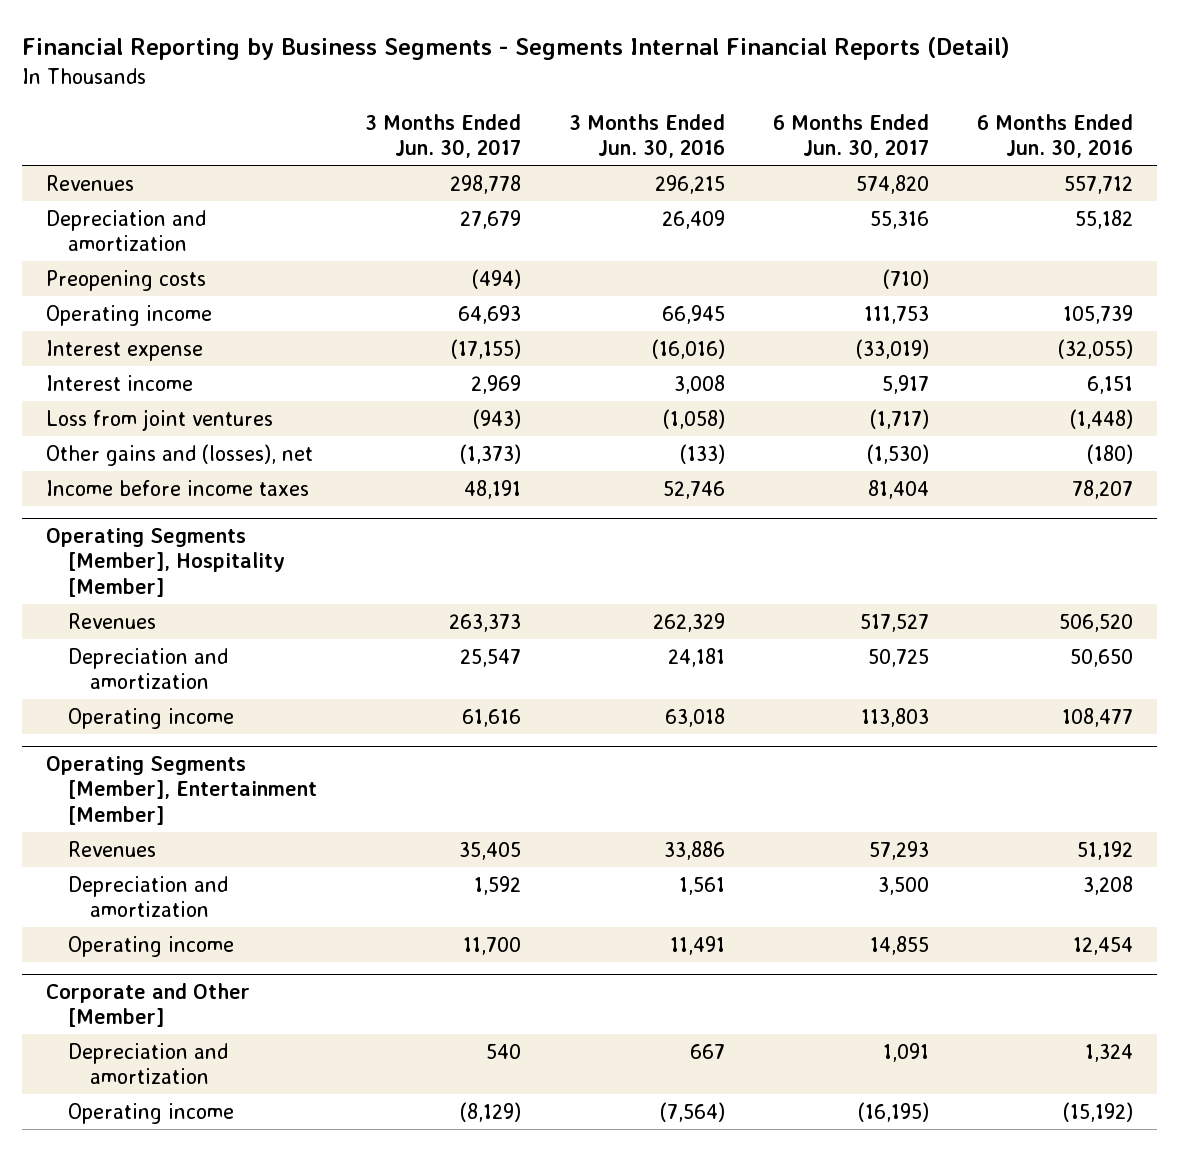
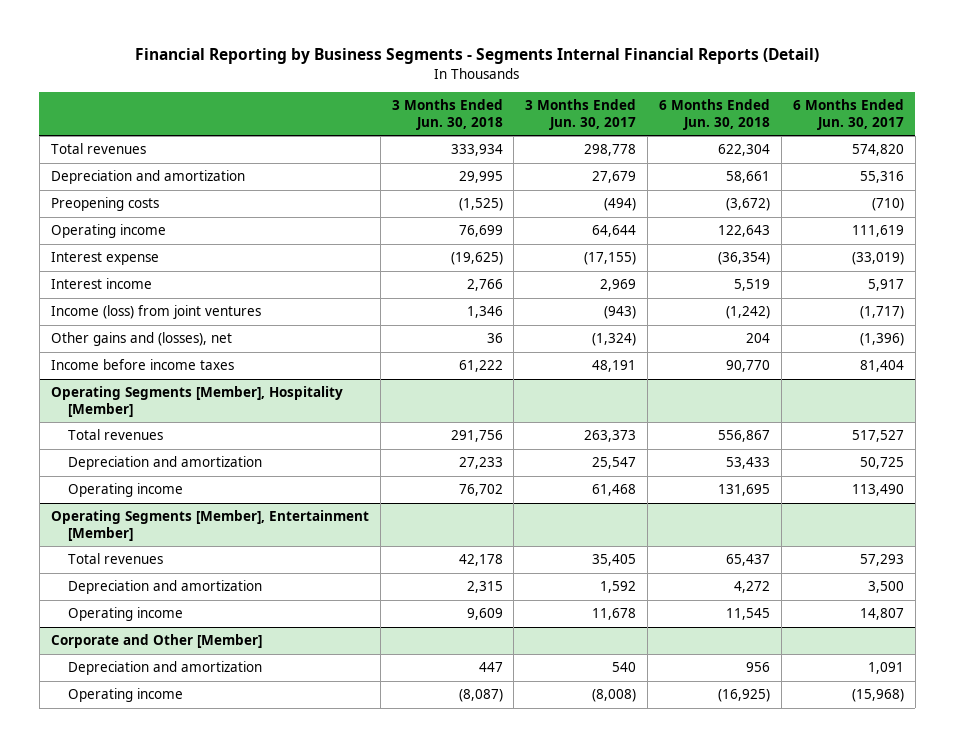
[568,114,725,159] 3 Months Ended Jun. 30, 2016 -> none
[976,114,1133,159] 6 Months Ended Jun. 30, 2016 -> none
none -> [391,99,503,130] 3 Months Ended Jun. 30, 2018
none -> [659,99,771,130] 6 Months Ended Jun. 30, 2018
[45,174,134,191] Revenues -> [50,143,146,155] Total revenues
[458,304,522,324] 64,693 -> [592,225,637,238] 64,644
[863,305,929,324] 111,753 -> [851,225,904,238] 111,619
[45,408,273,431] Loss from joint ventures -> [50,305,261,320] Income (loss) from joint ventures
[460,443,522,464] (1,373) -> [592,333,637,347] (1,324)
[866,443,929,464] (1,530) -> [859,333,904,347] (1,396)
[68,612,157,629] Revenues -> [67,429,163,441] Total revenues
[462,708,522,727] 61,616 -> [592,484,637,497] 61,468
[860,707,929,727] 113,803 -> [851,484,904,497] 113,490
[68,840,157,857] Revenues -> [67,553,163,565] Total revenues
[463,936,522,955] 11,700 -> [592,608,637,621] 11,678
[869,935,929,955] 14,855 -> [859,608,904,621] 14,807
[460,1101,522,1122] (8,129) -> [592,689,637,703] (8,008)
[857,1101,929,1122] (16,195) -> [851,689,904,703] (15,968)

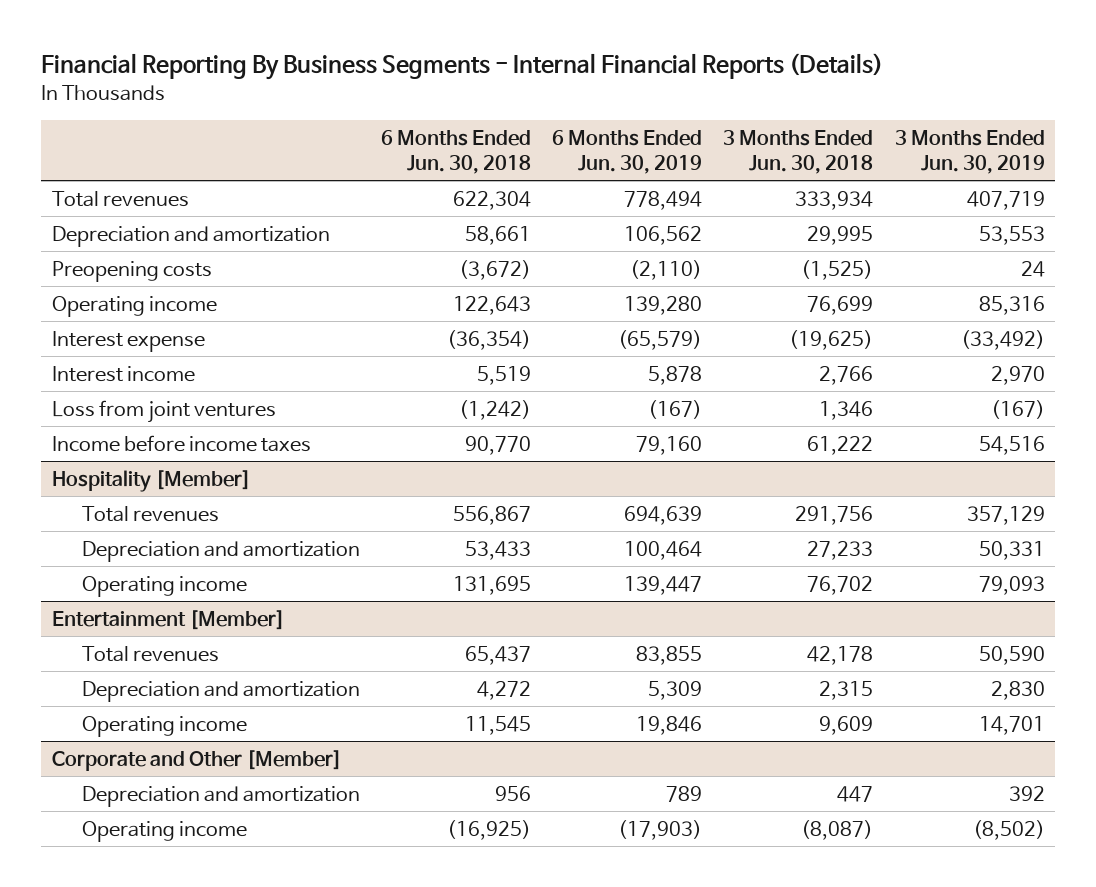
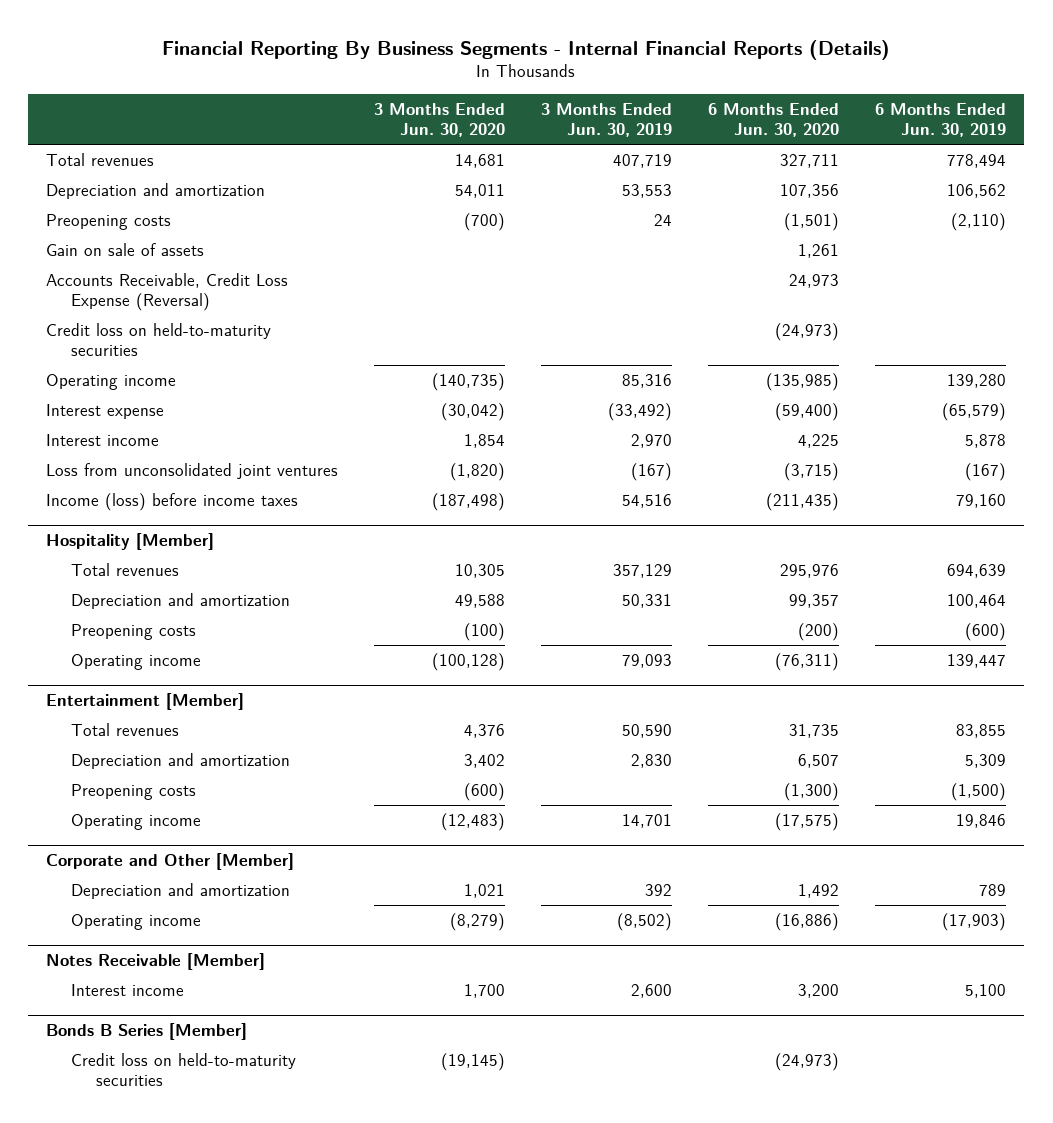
[380,129,531,175] 6 Months Ended Jun. 30, 2018 -> none
[723,129,874,175] 3 Months Ended Jun. 30, 2018 -> none
none -> [374,103,506,138] 3 Months Ended Jun. 30, 2020
none -> [708,103,840,138] 6 Months Ended Jun. 30, 2020
none -> [46,242,205,256] Gain on sale of assets
none -> [46,272,289,311] Accounts Receivable, Credit Loss Expense (Reversal)
none -> [46,322,272,356] Credit loss on held-to-maturity securities
[51,399,276,423] Loss from joint ventures -> [46,462,339,479] Loss from unconsolidated joint ventures
[51,434,311,452] Income before income taxes -> [46,492,299,511] Income (loss) before income taxes
none -> [71,623,197,640] Preopening costs
none -> [71,783,197,800] Preopening costs
none -> [46,952,266,970] Notes Receivable [Member]
none -> [71,983,185,996] Interest income
none -> [46,1022,248,1040] Bonds B Series [Member]
none -> [71,1052,297,1086] Credit loss on held-to-maturity securities

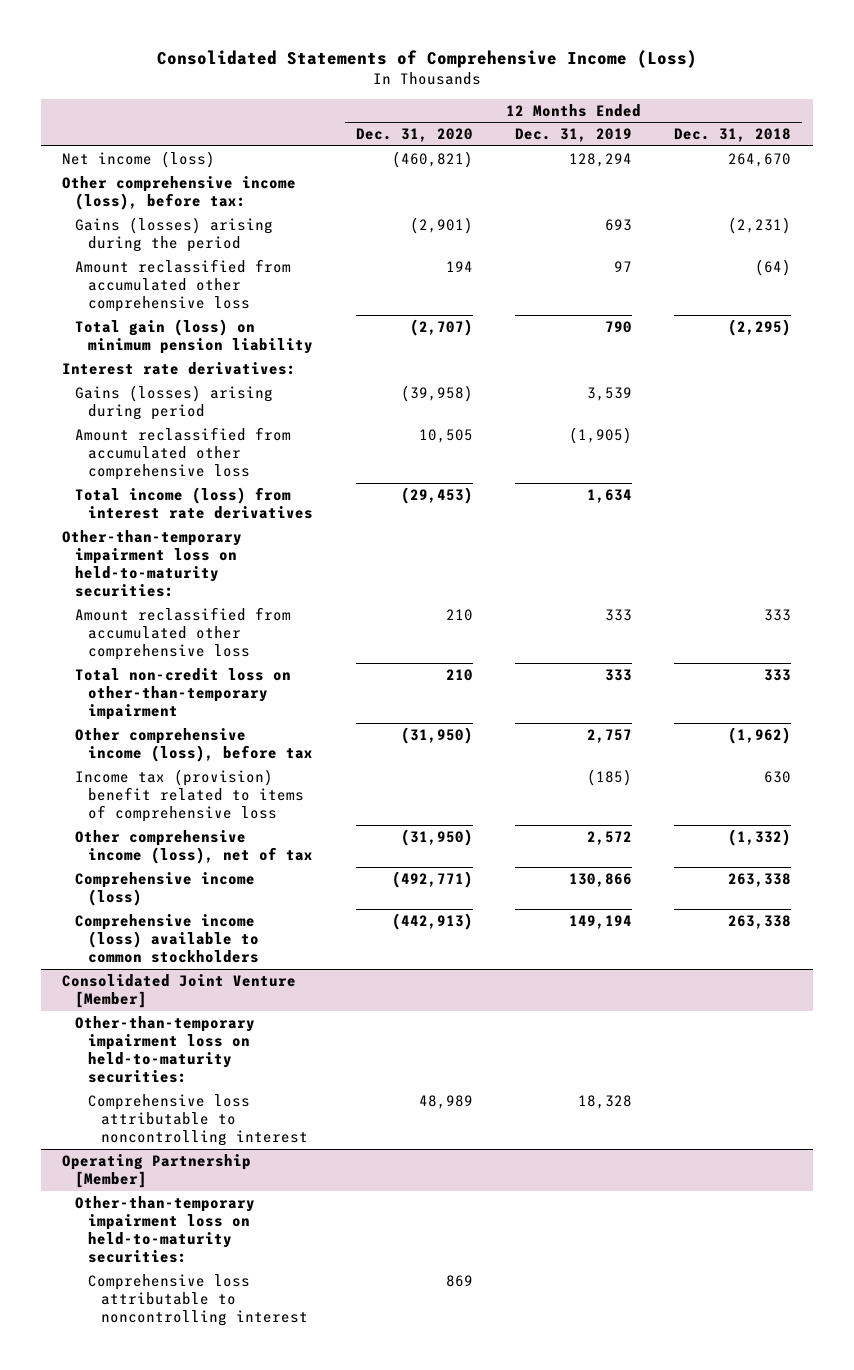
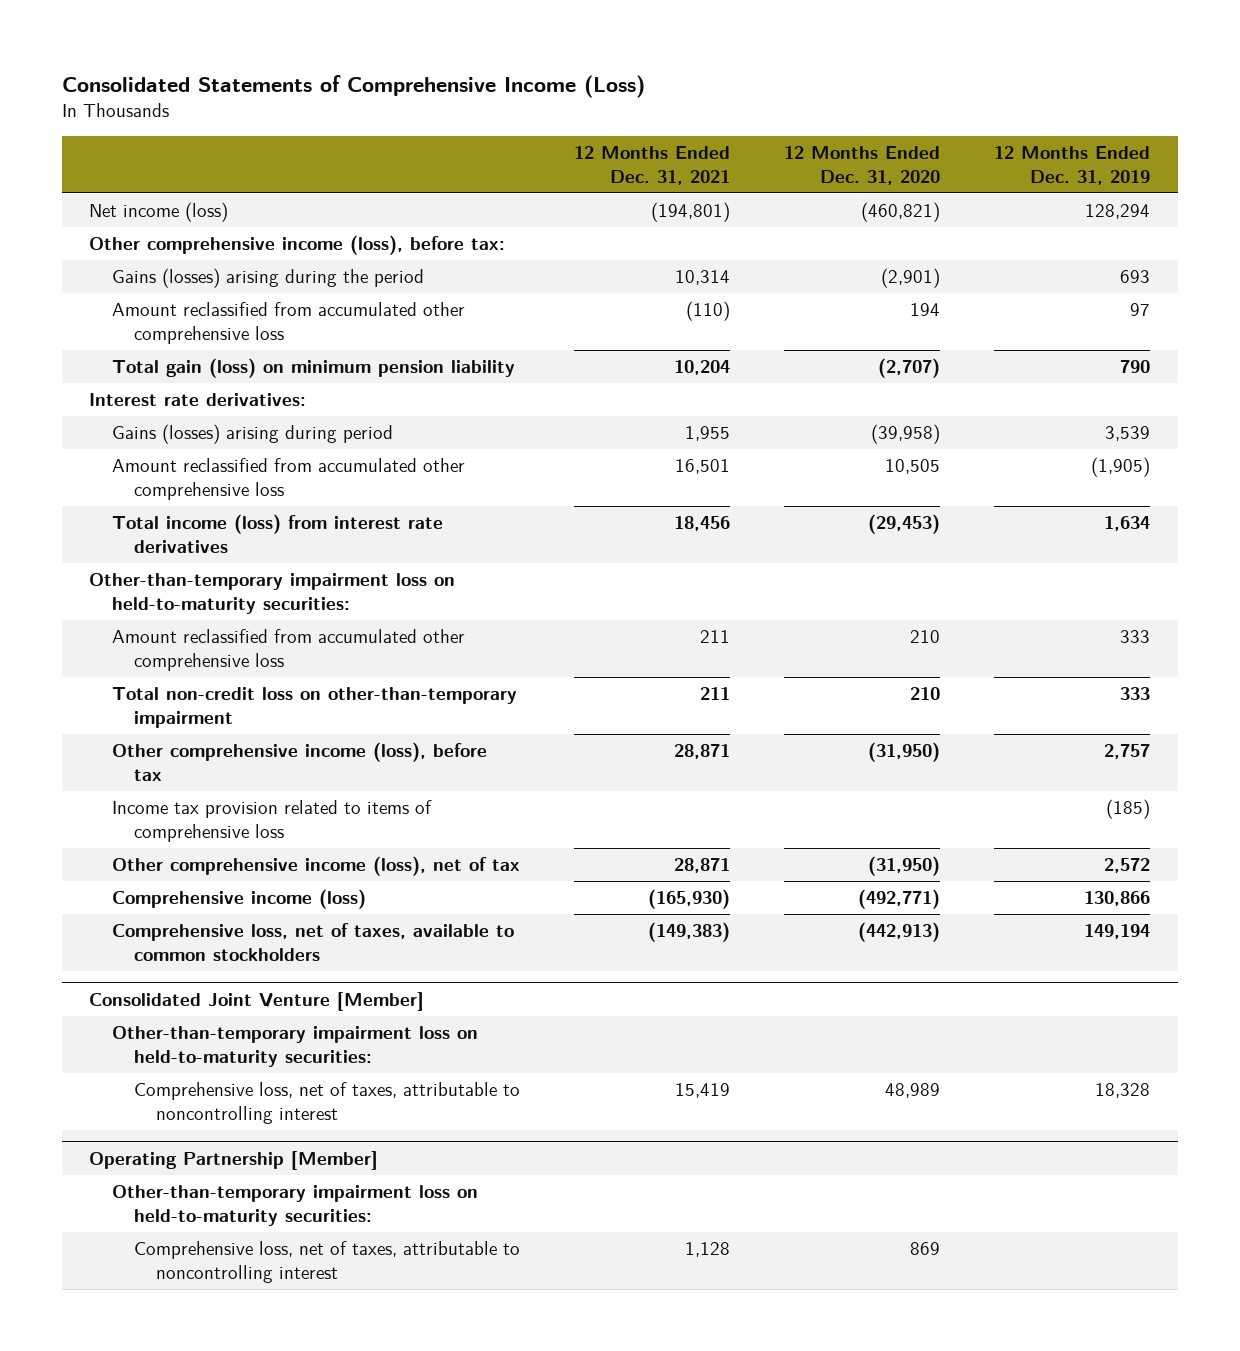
[674,128,792,143] Dec. 31, 2018 -> none
none -> [573,145,730,185] 12 Months Ended Dec. 31, 2021
[75,768,305,822] Income tax (provision) benefit related to items of comprehensive loss -> [111,800,432,843] Income tax provision related to items of comprehensive loss
[75,913,260,963] Comprehensive income (loss) available to common stockholders -> [111,923,514,962] Comprehensive loss, net of taxes, available to common stockholders
[88,1093,309,1146] Comprehensive loss attributable to noncontrolling interest -> [133,1082,520,1125] Comprehensive loss, net of taxes, attributable to noncontrolling interest
[88,1273,309,1326] Comprehensive loss attributable to noncontrolling interest -> [133,1241,520,1284] Comprehensive loss, net of taxes, attributable to noncontrolling interest

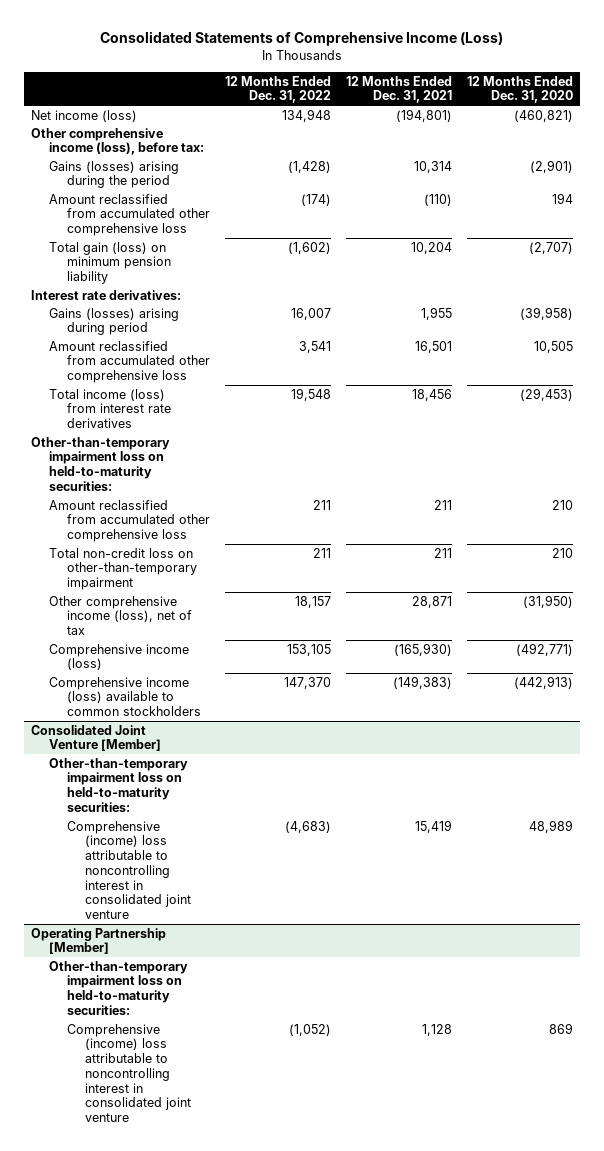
[994,145,1151,185] 12 Months Ended Dec. 31, 2019 -> none
none -> [225,75,332,104] 12 Months Ended Dec. 31, 2022
[111,742,487,782] Other comprehensive income (loss), before tax -> none
[111,800,432,843] Income tax provision related to items of comprehensive loss -> none
[111,923,514,962] Comprehensive loss, net of taxes, available to common stockholders -> [49,676,202,717] Comprehensive income (loss) available to common stockholders
[133,1082,520,1125] Comprehensive loss, net of taxes, attributable to noncontrolling interest -> [67,820,192,920] Comprehensive (income) loss attributable to noncontrolling interest in consolidated joint venture
[133,1241,520,1284] Comprehensive loss, net of taxes, attributable to noncontrolling interest -> [67,1023,192,1123] Comprehensive (income) loss attributable to noncontrolling interest in consolidated joint venture

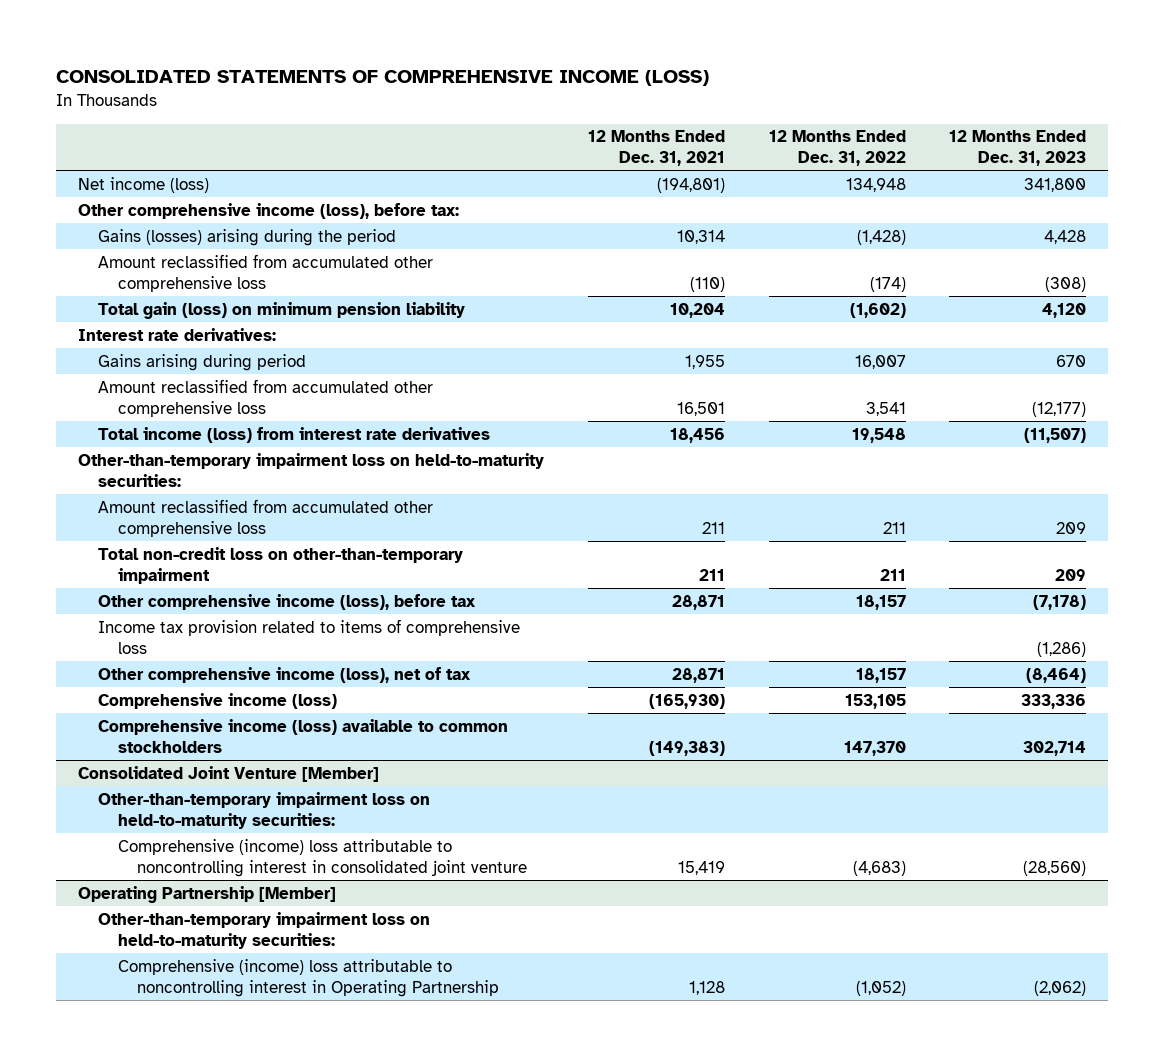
[100,31,504,47] Consolidated Statements of Comprehensive Income (Loss) -> [56,70,710,87] CONSOLIDATED STATEMENTS OF COMPREHENSIVE INCOME (LOSS)
[466,75,573,104] 12 Months Ended Dec. 31, 2020 -> none
none -> [949,130,1087,167] 12 Months Ended Dec. 31, 2023
[49,307,180,336] Gains (losses) arising during period -> [97,353,306,371] Gains arising during period
none -> [97,593,476,610] Other comprehensive income (loss), before tax
none -> [97,618,520,654] Income tax provision related to items of comprehensive loss
[67,1023,192,1123] Comprehensive (income) loss attributable to noncontrolling interest in consolidated joint venture -> [117,958,500,997] Comprehensive (income) loss attributable to noncontrolling interest in Operating Partnership

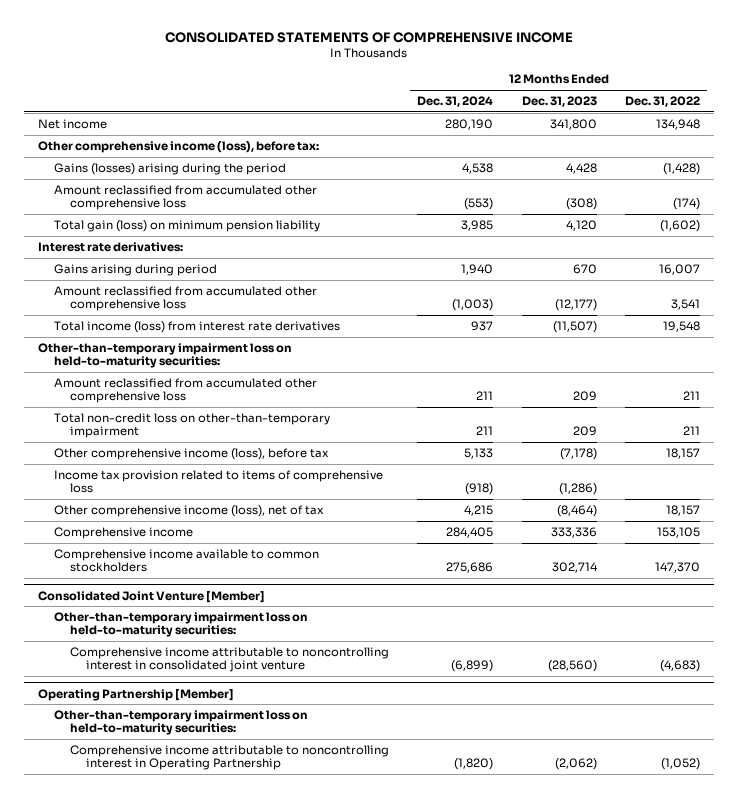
[56,70,710,87] CONSOLIDATED STATEMENTS OF COMPREHENSIVE INCOME (LOSS) -> [165,31,574,43] CONSOLIDATED STATEMENTS OF COMPREHENSIVE INCOME
[587,130,725,167] 12 Months Ended Dec. 31, 2021 -> none
none -> [417,96,494,108] Dec. 31, 2024
[78,176,210,193] Net income (loss) -> [38,119,108,130] Net income
[97,692,337,709] Comprehensive income (loss) -> [54,527,194,540] Comprehensive income
[97,718,508,753] Comprehensive income (loss) available to common stockholders -> [54,549,320,573] Comprehensive income available to common stockholders
[117,838,528,877] Comprehensive (income) loss attributable to noncontrolling interest in consolidated joint venture -> [69,647,389,673] Comprehensive income attributable to noncontrolling interest in consolidated joint venture
[117,958,500,997] Comprehensive (income) loss attributable to noncontrolling interest in Operating Partnership -> [69,745,389,771] Comprehensive income attributable to noncontrolling interest in Operating Partnership

